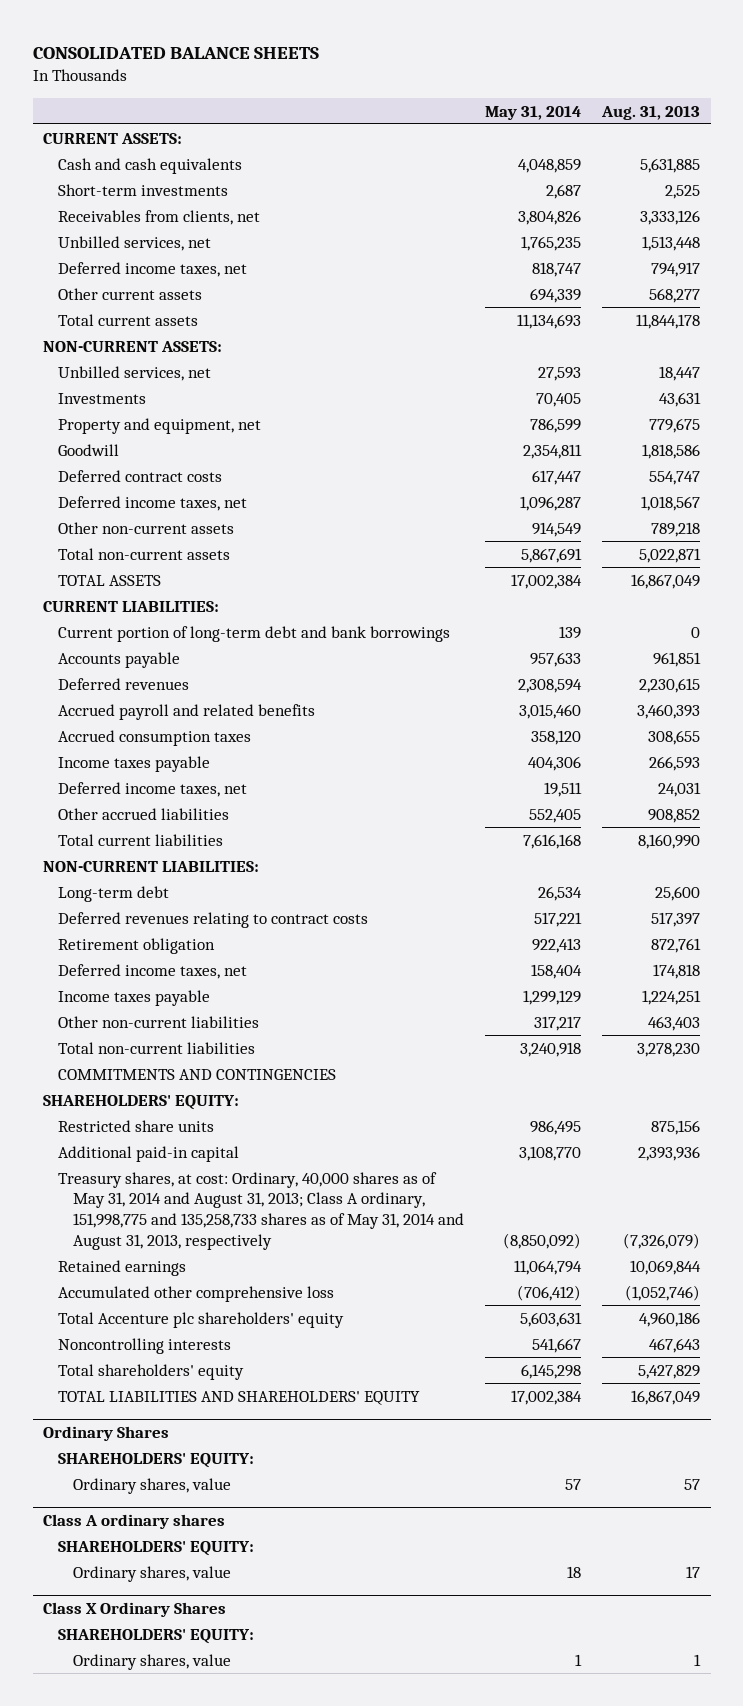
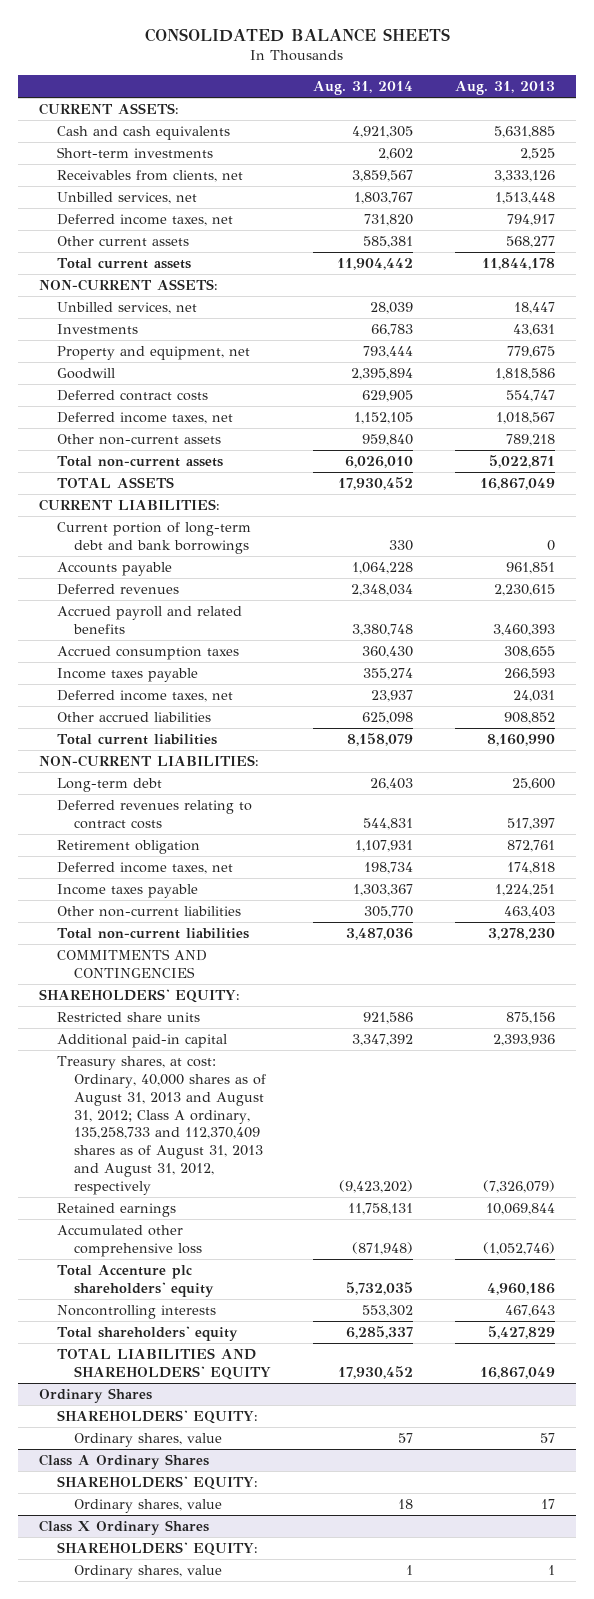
[485,105,582,120] May 31, 2014 -> none
none -> [313,80,414,95] Aug. 31, 2014
[58,1171,464,1250] Treasury shares, at cost: Ordinary, 40,000 shares as of May 31, 2014 and August 31, 2013; Class A ordinary, 151,998,775 and 135,258,733 shares as of May 31, 2014 and August 31, 2013, respectively -> [56,1056,267,1195] Treasury shares, at cost: Ordinary, 40,000 shares as of August 31, 2013 and August 31, 2012; Class A ordinary, 135,258,733 and 112,370,409 shares as of August 31, 2013 and August 31, 2012, respectively
[43,1513,226,1529] Class A ordinary shares -> [39,1454,210,1470] Class A Ordinary Shares

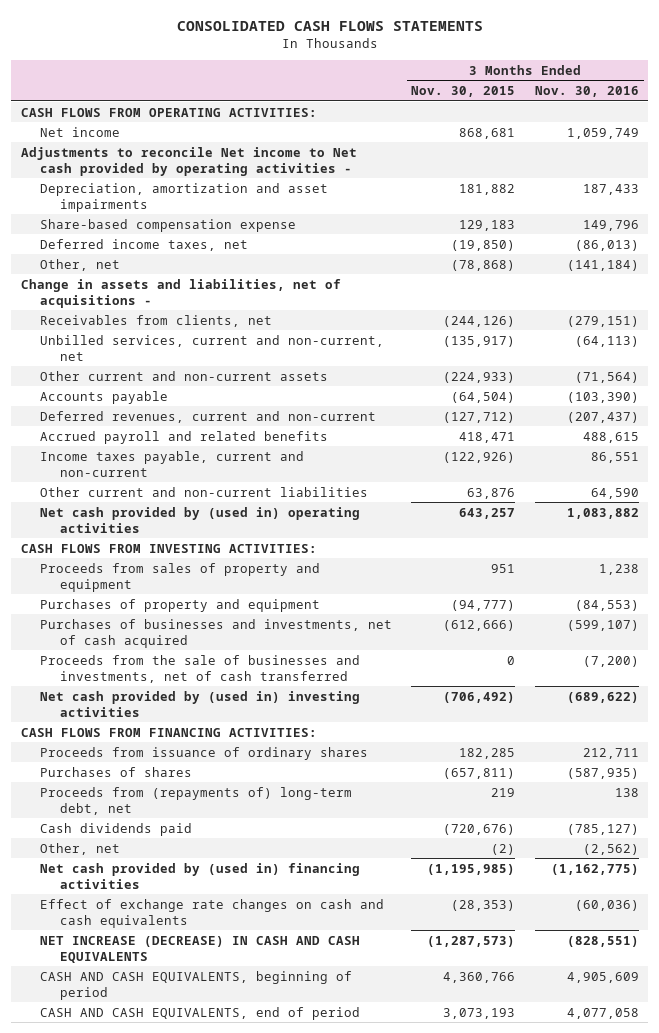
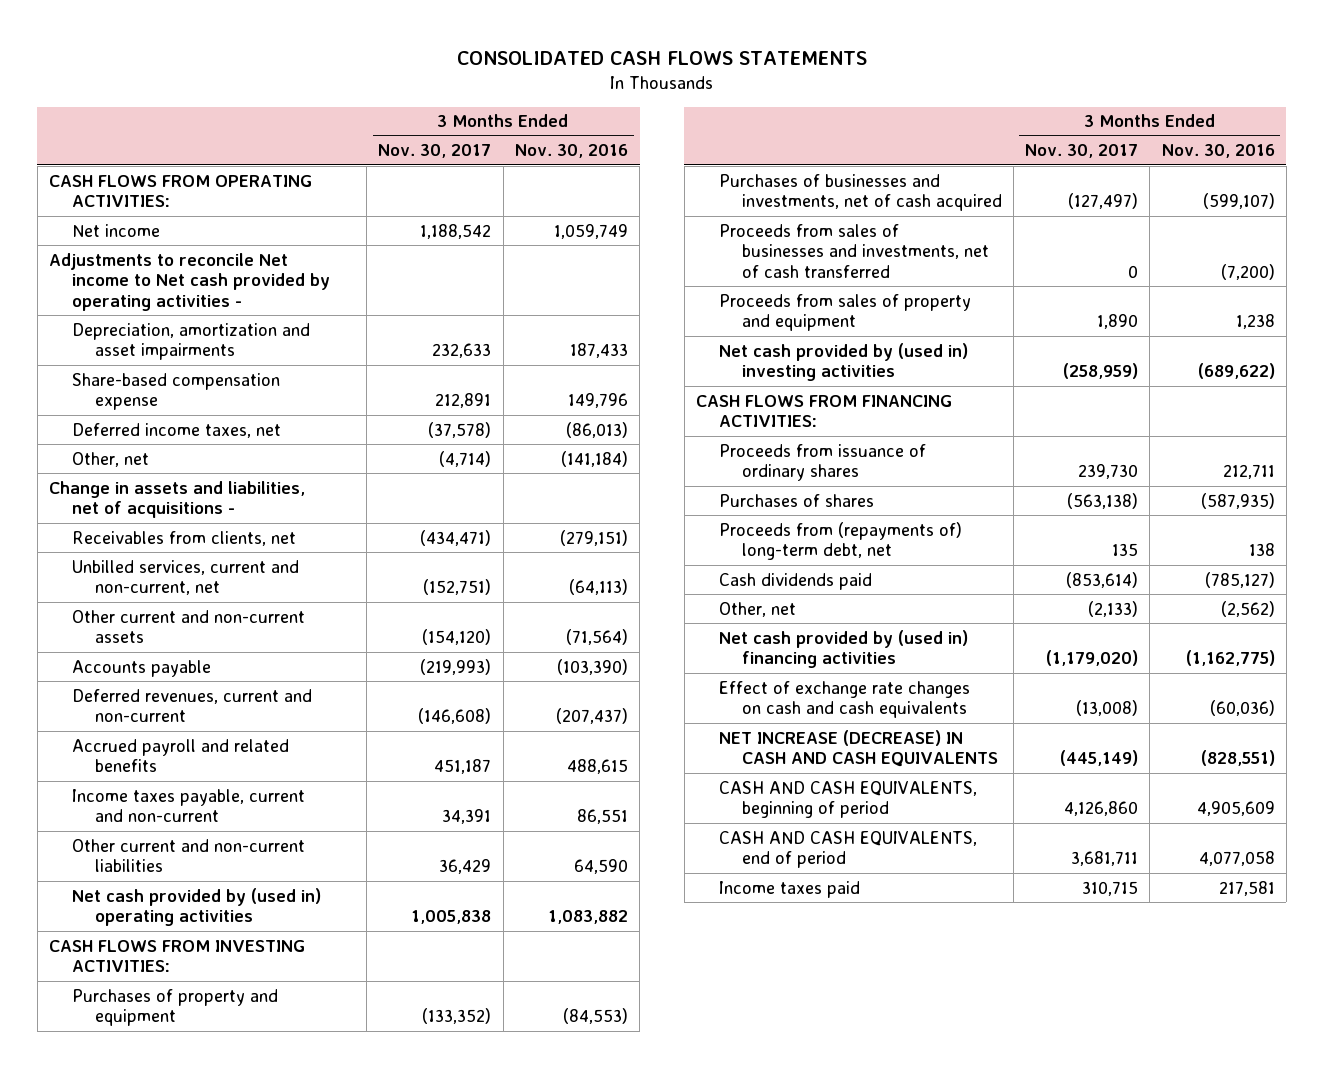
[411,86,516,98] Nov. 30, 2015 -> none
none -> [378,144,492,159] Nov. 30, 2017
[40,654,361,683] Proceeds from the sale of businesses and investments, net of cash transferred -> [718,223,989,278] Proceeds from sales of businesses and investments, net of cash transferred
[40,562,321,592] Proceeds from sales of property and equipment -> [718,293,971,332] Proceeds from sales of property and equipment
none -> [718,880,860,898] Income taxes paid

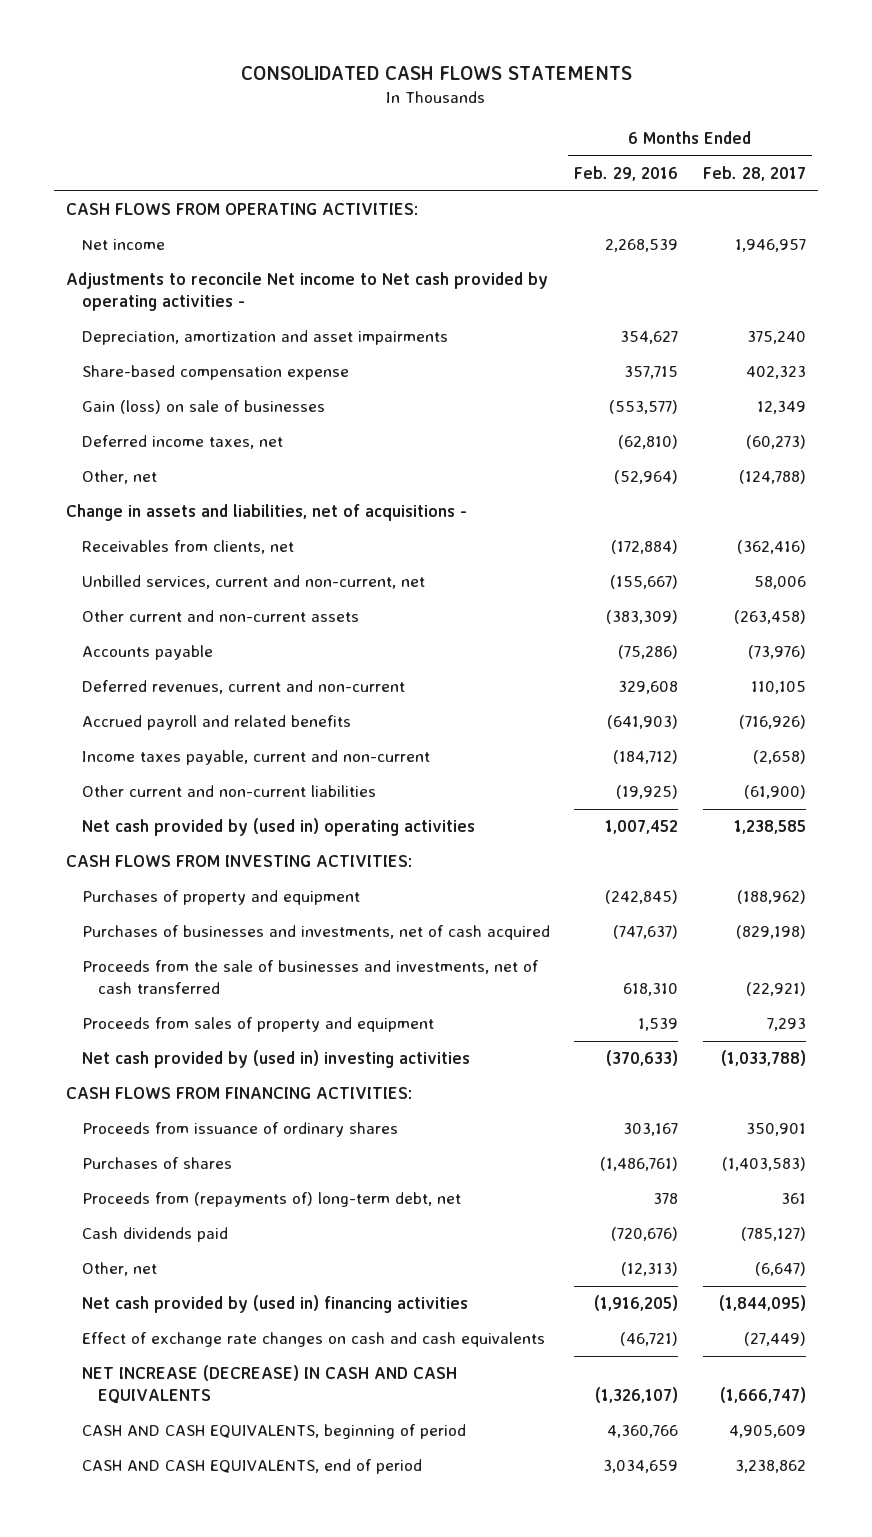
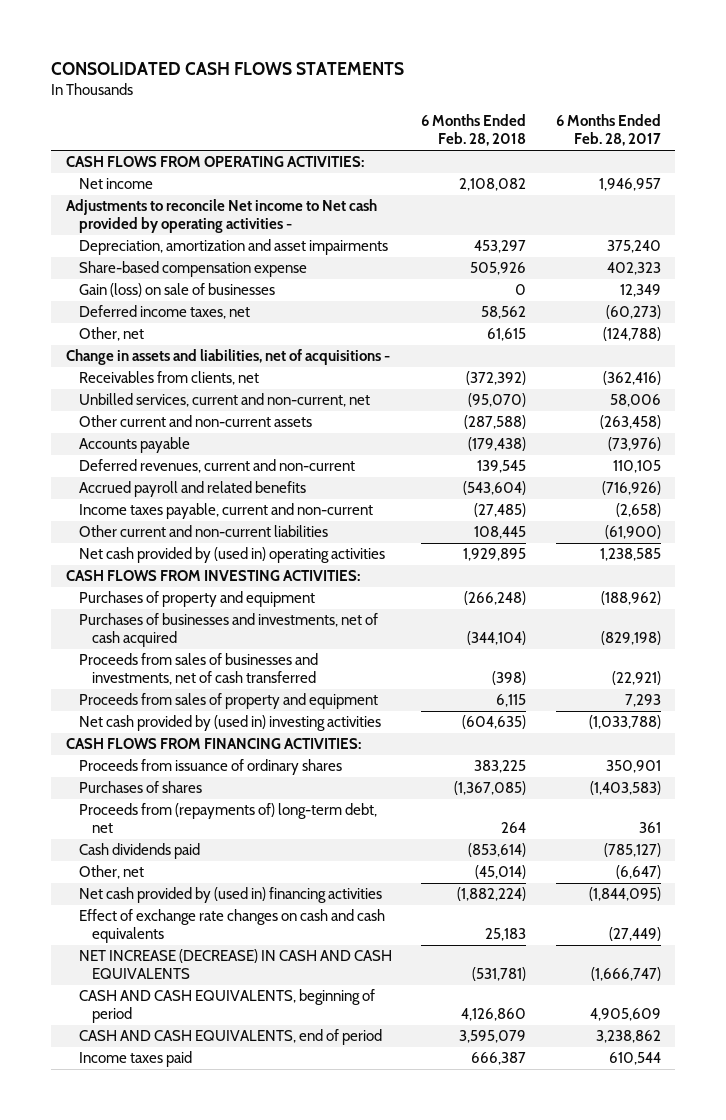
[574,165,679,181] Feb. 29, 2016 -> none
none -> [421,114,527,147] 6 Months Ended Feb. 28, 2018
[82,960,540,995] Proceeds from the sale of businesses and investments, net of cash transferred -> [78,653,318,686] Proceeds from sales of businesses and investments, net of cash transferred
none -> [78,1051,192,1068] Income taxes paid

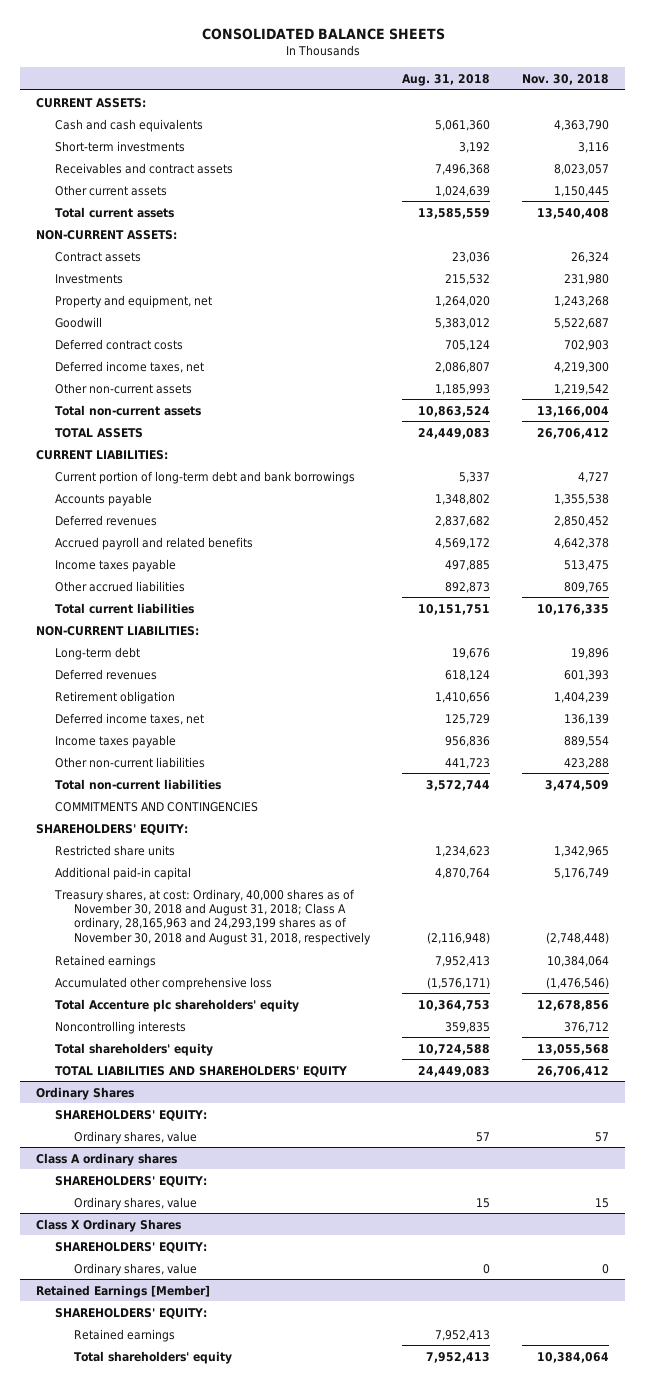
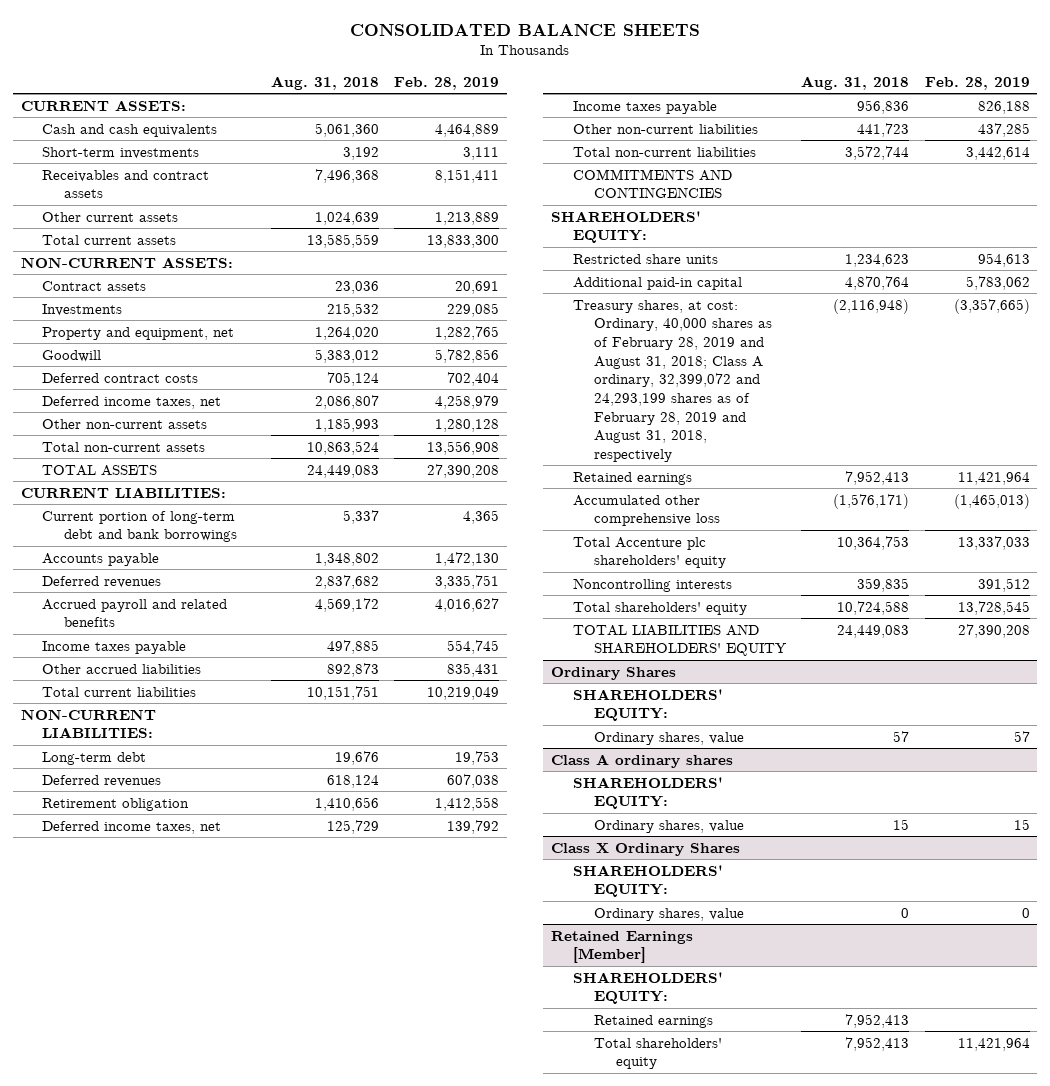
[521,74,609,86] Nov. 30, 2018 -> none
none -> [394,76,500,90] Feb. 28, 2019
[54,888,371,945] Treasury shares, at cost: Ordinary, 40,000 shares as of November 30, 2018 and August 31, 2018; Class A ordinary, 28,165,963 and 24,293,199 shares as of November 30, 2018 and August 31, 2018, respectively -> [572,299,773,462] Treasury shares, at cost: Ordinary, 40,000 shares as of February 28, 2019 and August 31, 2018; Class A ordinary, 32,399,072 and 24,293,199 shares as of February 28, 2019 and August 31, 2018, respectively

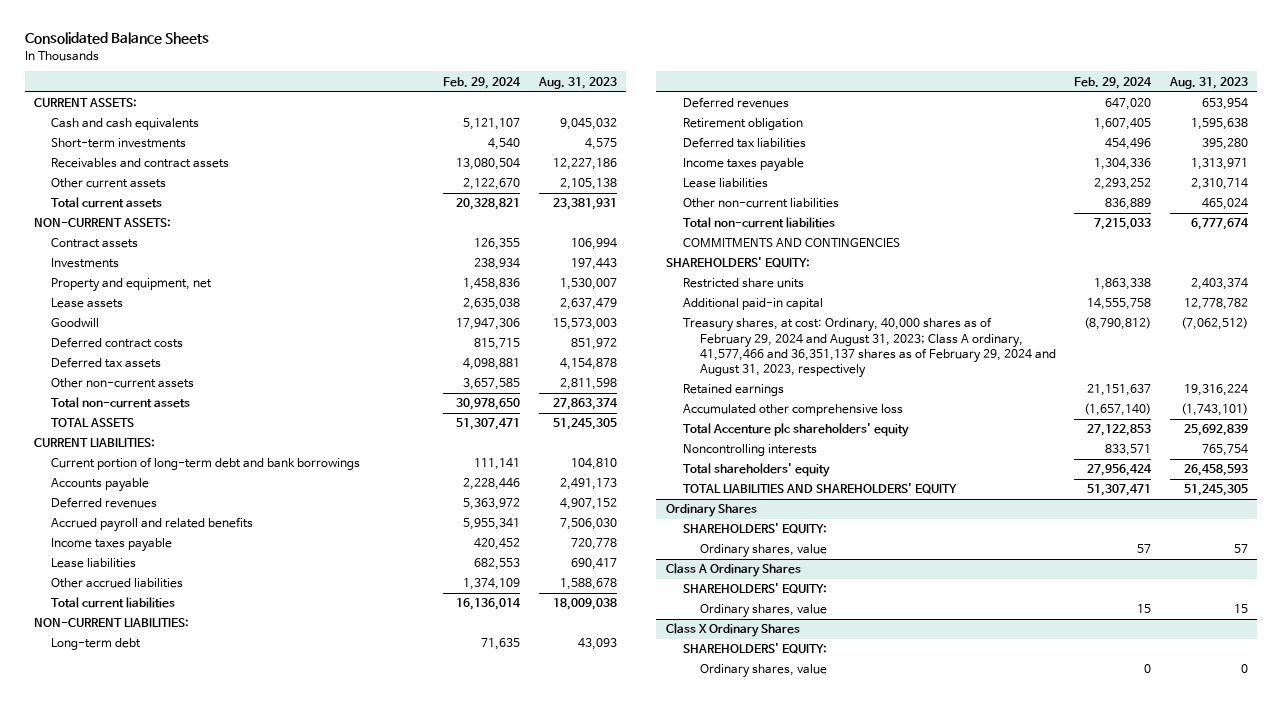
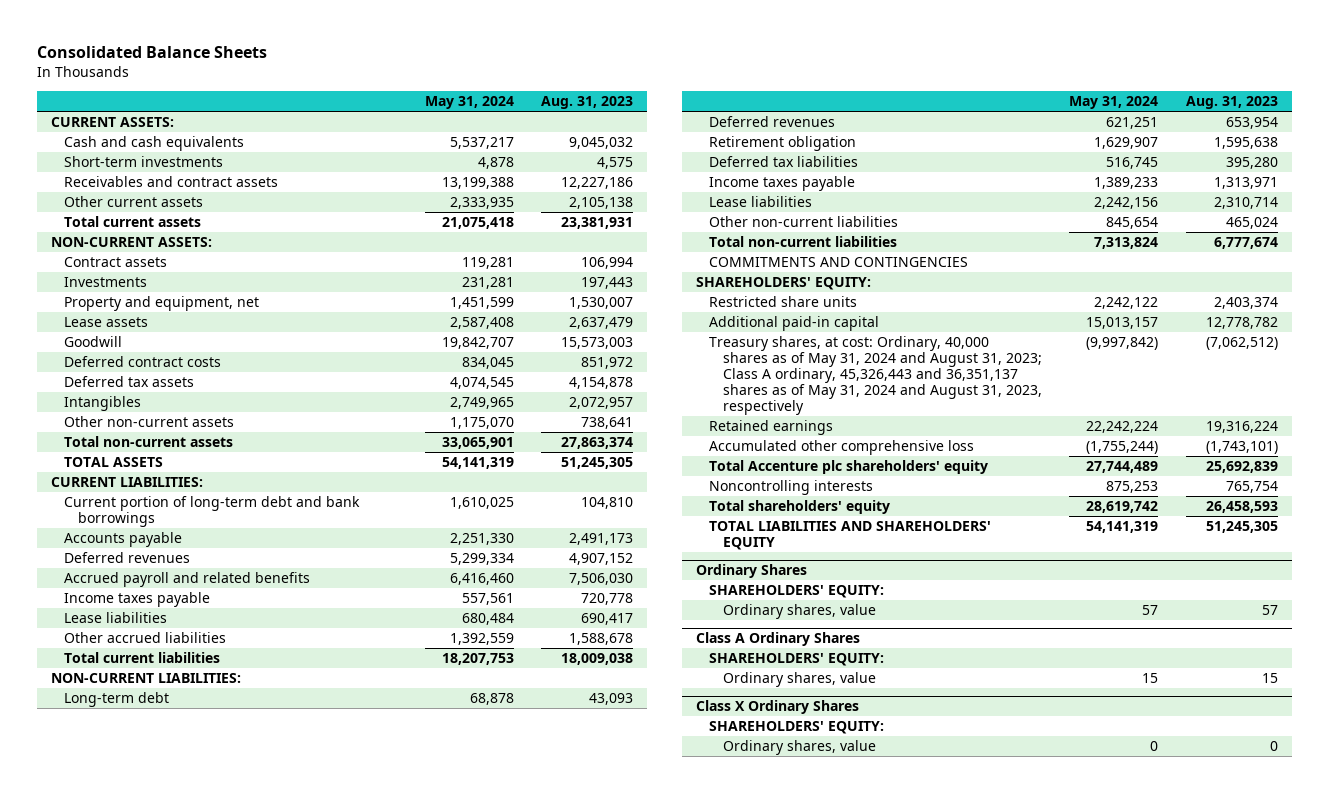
[443,76,522,89] Feb. 29, 2024 -> none
none -> [424,95,514,109] May 31, 2024
none -> [64,396,142,412] Intangibles
[560,378,618,391] 2,811,598 -> [581,417,634,430] 738,641
[682,317,1056,379] Treasury shares, at cost: Ordinary, 40,000 shares as of February 29, 2024 and August 31, 2023; Class A ordinary, 41,577,466 and 36,351,137 shares as of February 29, 2024 and August 31, 2023, respectively -> [709,336,1042,416] Treasury shares, at cost: Ordinary, 40,000 shares as of May 31, 2024 and August 31, 2023; Class A ordinary, 45,326,443 and 36,351,137 shares as of May 31, 2024 and August 31, 2023, respectively

